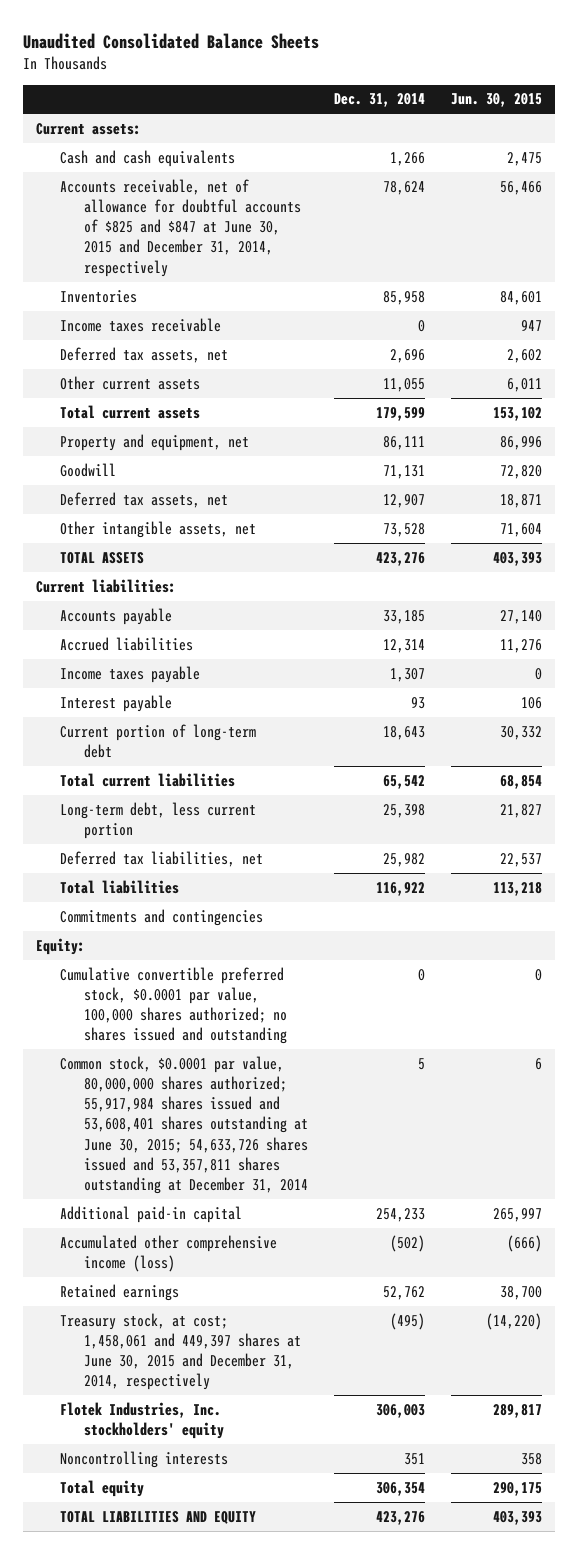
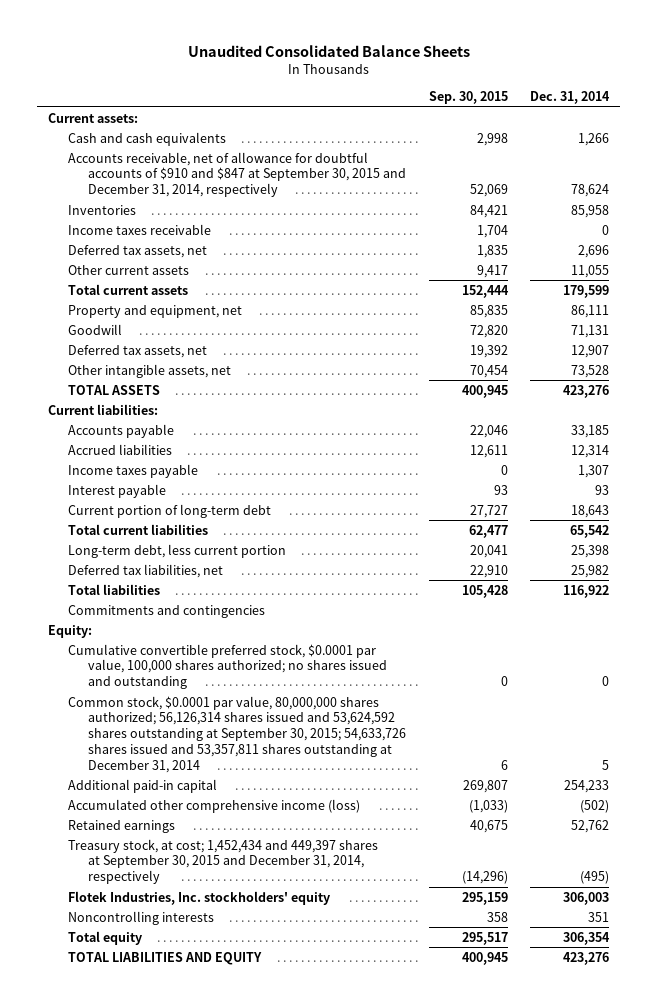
[451,93,543,108] Jun. 30, 2015 -> none
none -> [428,91,508,105] Sep. 30, 2015
[60,178,302,277] Accounts receivable, net of allowance for doubtful accounts of $825 and $847 at June 30, 2015 and December 31, 2014, respectively -> [68,151,407,198] Accounts receivable, net of allowance for doubtful accounts of $910 and $847 at September 30, 2015 and December 31, 2014, respectively
[60,1055,309,1195] Common stock, $0.0001 par value, 80,000,000 shares authorized; 55,917,984 shares issued and 53,608,401 shares outstanding at June 30, 2015; 54,633,726 shares issued and 53,357,811 shares outstanding at December 31, 2014 -> [68,695,407,774] Common stock, $0.0001 par value, 80,000,000 shares authorized; 56,126,314 shares issued and 53,624,592 shares outstanding at September 30, 2015; 54,633,726 shares issued and 53,357,811 shares outstanding at December 31, 2014
[60,1312,302,1391] Treasury stock, at cost; 1,458,061 and 449,397 shares at June 30, 2015 and December 31, 2014, respectively -> [68,838,379,885] Treasury stock, at cost; 1,452,434 and 449,397 shares at September 30, 2015 and December 31, 2014, respectively

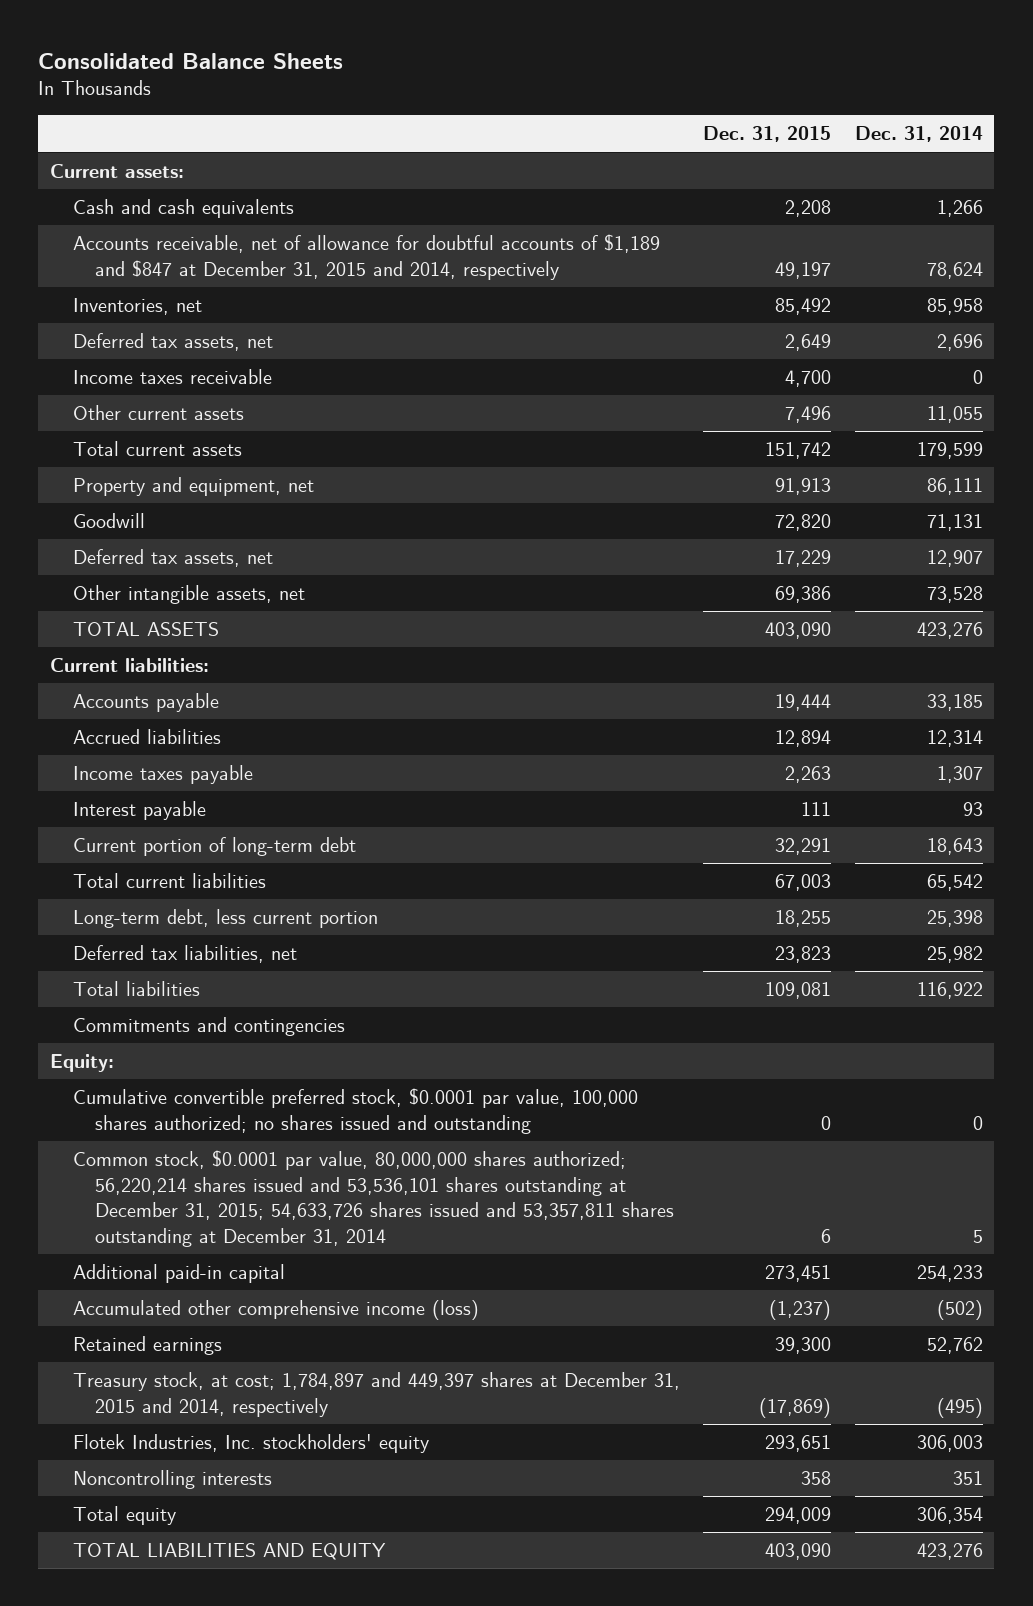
[187,44,470,57] Unaudited Consolidated Balance Sheets -> [38,52,344,69] Consolidated Balance Sheets
[428,91,508,105] Sep. 30, 2015 -> none
none -> [703,126,832,143] Dec. 31, 2015
[68,151,407,198] Accounts receivable, net of allowance for doubtful accounts of $910 and $847 at September 30, 2015 and December 31, 2014, respectively -> [72,234,660,280] Accounts receivable, net of allowance for doubtful accounts of $1,189 and $847 at December 31, 2015 and 2014, respectively
[68,204,137,215] Inventories -> [72,298,202,316] Inventories, net
[68,223,212,235] Income taxes receivable -> [72,369,272,385] Income taxes receivable
[68,695,407,774] Common stock, $0.0001 par value, 80,000,000 shares authorized; 56,126,314 shares issued and 53,624,592 shares outstanding at September 30, 2015; 54,633,726 shares issued and 53,357,811 shares outstanding at December 31, 2014 -> [72,1150,675,1247] Common stock, $0.0001 par value, 80,000,000 shares authorized; 56,220,214 shares issued and 53,536,101 shares outstanding at December 31, 2015; 54,633,726 shares issued and 53,357,811 shares outstanding at December 31, 2014
[68,838,379,885] Treasury stock, at cost; 1,452,434 and 449,397 shares at September 30, 2015 and December 31, 2014, respectively -> [72,1372,680,1417] Treasury stock, at cost; 1,784,897 and 449,397 shares at December 31, 2015 and 2014, respectively

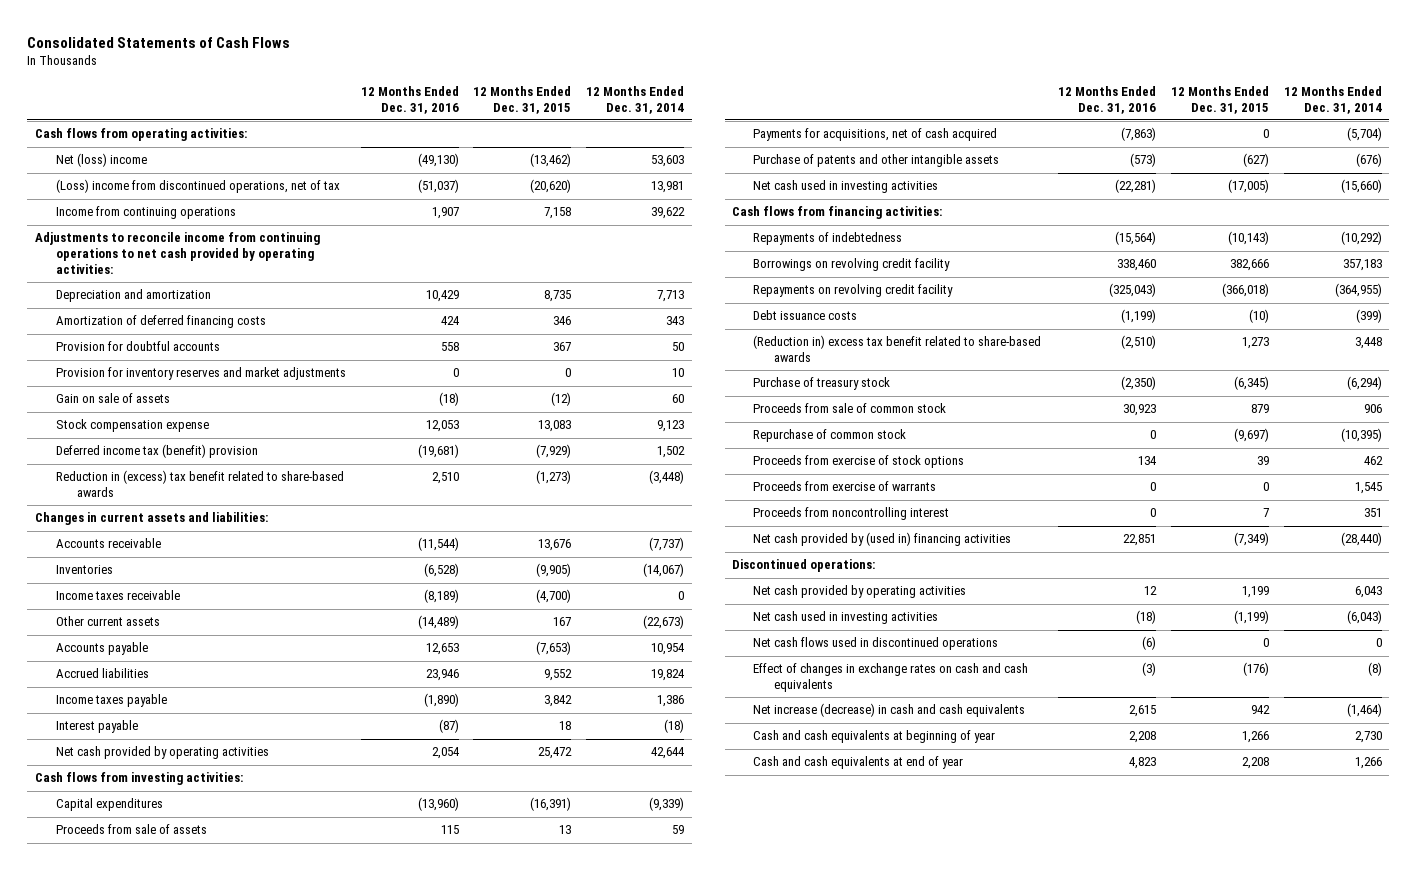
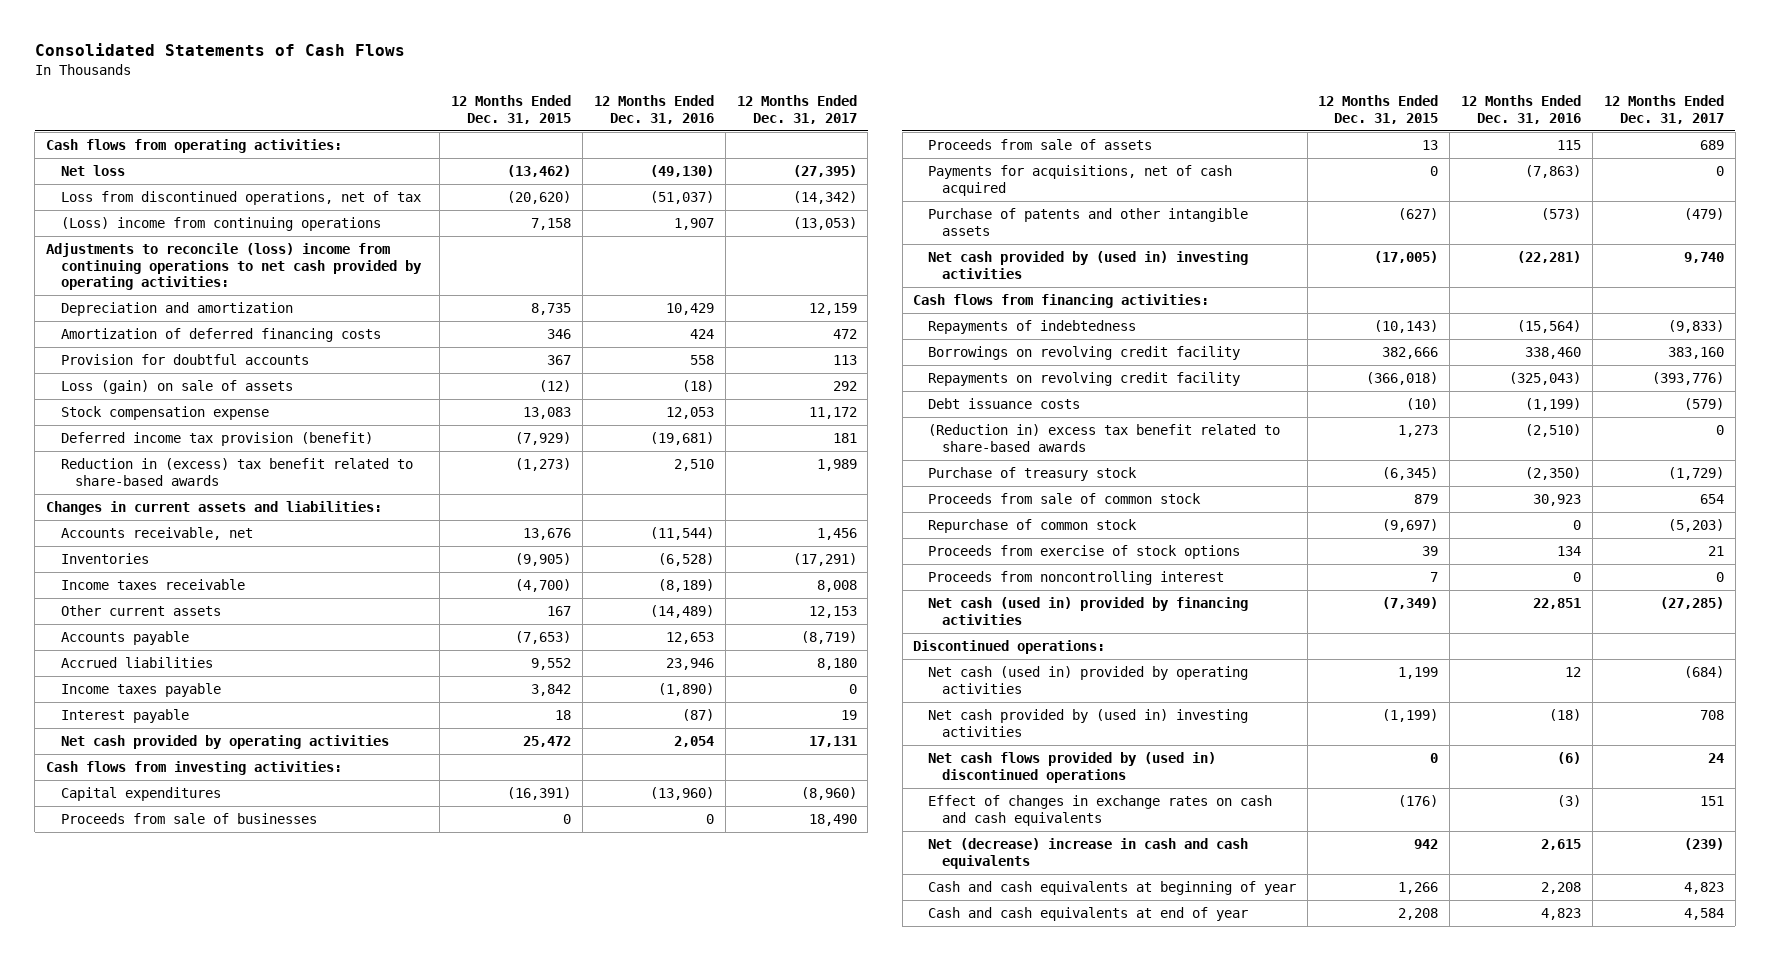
[586,86,685,114] 12 Months Ended Dec. 31, 2014 -> none
none -> [736,95,857,124] 12 Months Ended Dec. 31, 2017
[55,153,147,168] Net (loss) income -> [60,164,125,176] Net loss
[55,179,340,194] (Loss) income from discontinued operations, net of tax -> [60,190,421,205] Loss from discontinued operations, net of tax
[55,206,236,220] Income from continuing operations -> [60,216,381,231] (Loss) income from continuing operations
[34,232,320,274] Adjustments to reconcile income from continuing operations to net cash provided by operating activities: -> [46,242,422,291] Adjustments to reconcile (loss) income from continuing operations to net cash provided by operating activities:
[55,367,346,381] Provision for inventory reserves and market adjustments -> none
[55,393,170,404] Gain on sale of assets -> [60,379,293,394] Loss (gain) on sale of assets
[55,444,258,459] Deferred income tax (benefit) provision -> [60,431,373,446] Deferred income tax provision (benefit)
[55,538,161,549] Accounts receivable -> [60,526,253,540] Accounts receivable, net
none -> [60,812,317,824] Proceeds from sale of businesses
[752,180,938,194] Net cash used in investing activities -> [927,250,1248,279] Net cash provided by (used in) investing activities
[752,481,936,492] Proceeds from exercise of warrants -> none
[752,532,1011,547] Net cash provided by (used in) financing activities -> [927,596,1248,625] Net cash (used in) provided by financing activities
[752,585,966,599] Net cash provided by operating activities -> [927,665,1248,694] Net cash (used in) provided by operating activities
[752,611,938,625] Net cash used in investing activities -> [927,708,1248,737] Net cash provided by (used in) investing activities
[752,637,998,651] Net cash flows used in discontinued operations -> [927,751,1216,783] Net cash flows provided by (used in) discontinued operations
[752,703,1025,718] Net increase (decrease) in cash and cash equivalents -> [927,837,1248,869] Net (decrease) increase in cash and cash equivalents

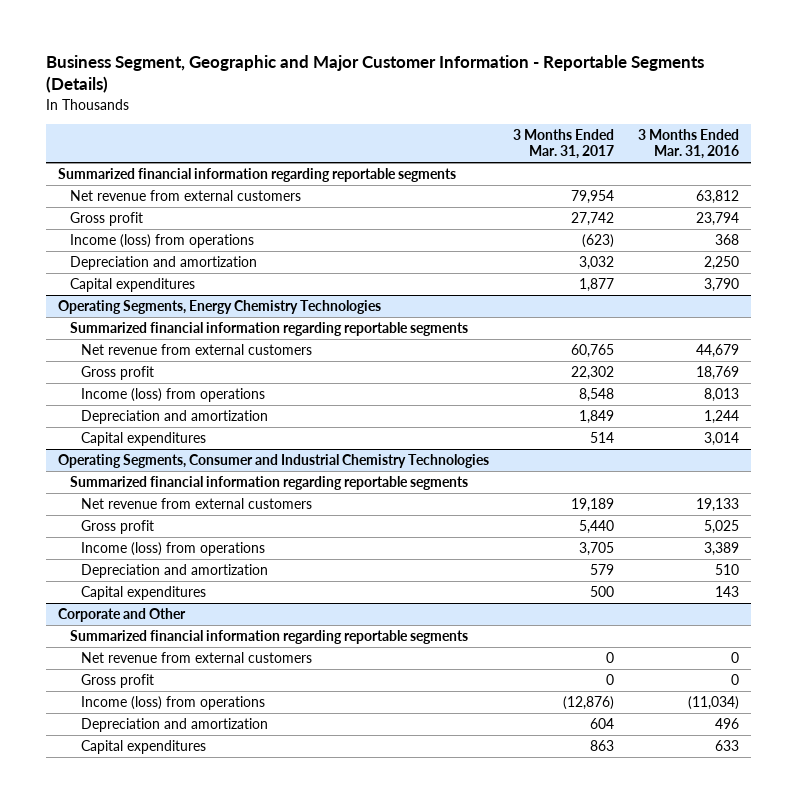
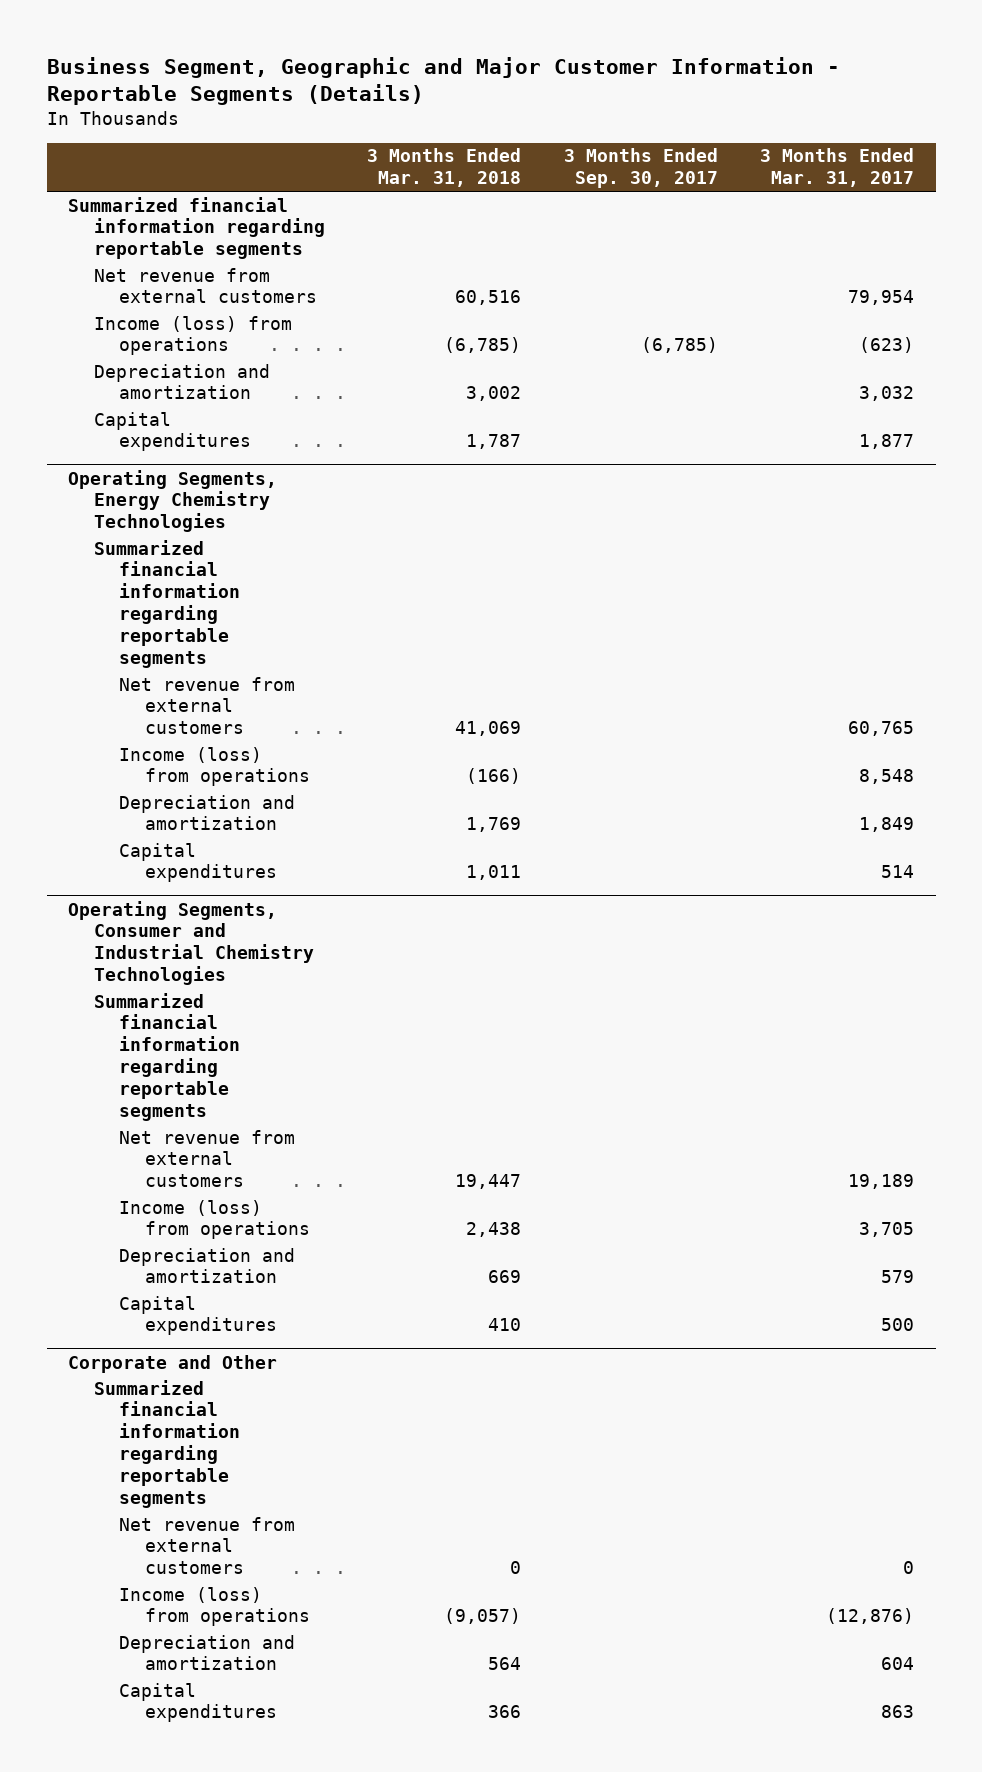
[637,128,739,160] 3 Months Ended Mar. 31, 2016 -> none
none -> [367,148,522,188] 3 Months Ended Mar. 31, 2018
none -> [563,148,718,189] 3 Months Ended Sep. 30, 2017
[69,211,143,226] Gross profit -> none
[81,365,155,380] Gross profit -> none
[81,519,155,534] Gross profit -> none
[81,673,155,688] Gross profit -> none

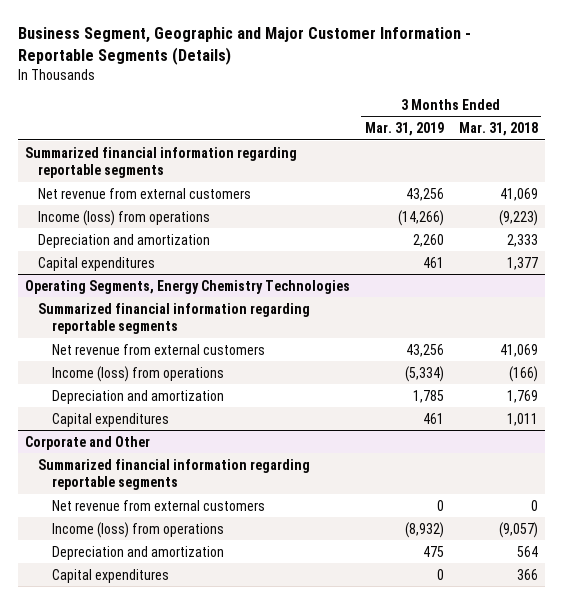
[563,148,718,189] 3 Months Ended Sep. 30, 2017 -> none
[760,148,915,188] 3 Months Ended Mar. 31, 2017 -> none
none -> [364,122,444,137] Mar. 31, 2019
[455,290,522,306] 60,516 -> [499,187,538,201] 41,069
[444,337,522,354] (6,785) -> [498,209,538,226] (9,223)
[466,386,522,402] 3,002 -> [506,233,538,247] 2,333
[466,434,522,450] 1,787 -> [506,256,538,270] 1,377
[67,900,314,986] Operating Segments, Consumer and Industrial Chemistry Technologies -> none
[93,992,241,1122] Summarized financial information regarding reportable segments -> none
[119,1129,296,1188] Net revenue from external customers -> none
[119,1199,311,1240] Income (loss) from operations -> none
[119,1247,296,1284] Depreciation and amortization -> none
[119,1295,278,1336] Capital expenditures -> none

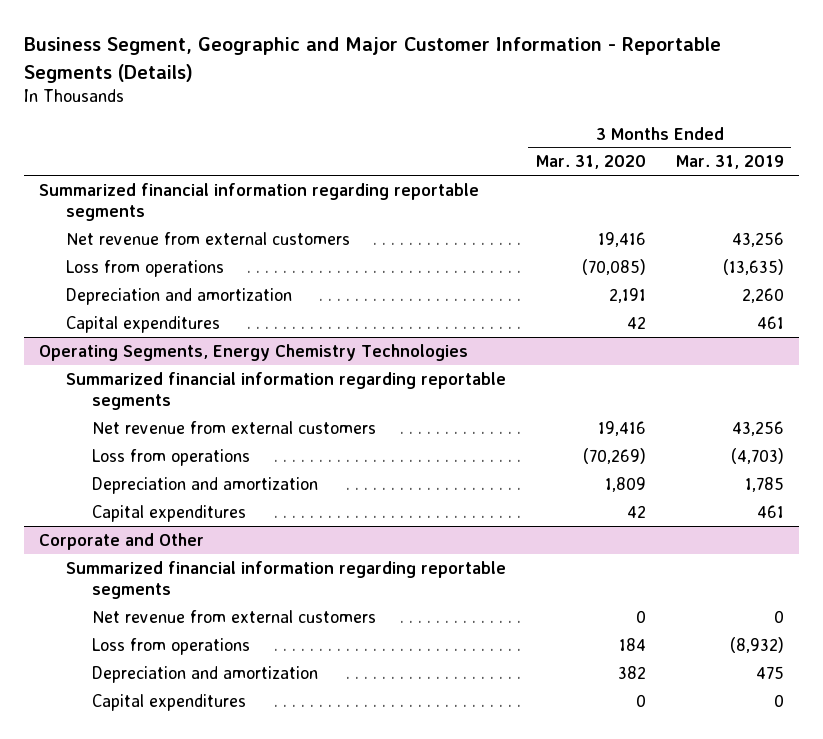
[458,122,538,137] Mar. 31, 2018 -> none
none -> [535,155,646,170] Mar. 31, 2020
[38,209,211,226] Income (loss) from operations -> [65,259,224,277] Loss from operations
[397,209,444,226] (14,266) -> [722,258,784,275] (13,635)
[51,365,224,382] Income (loss) from operations -> [92,448,251,466] Loss from operations
[404,365,444,382] (5,334) -> [730,447,784,464] (4,703)
[51,521,224,538] Income (loss) from operations -> [92,637,251,655] Loss from operations

